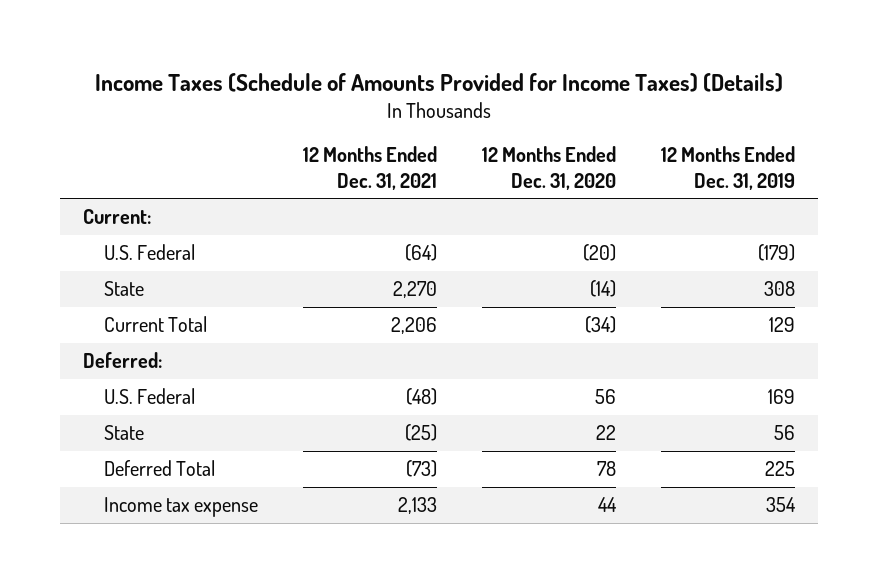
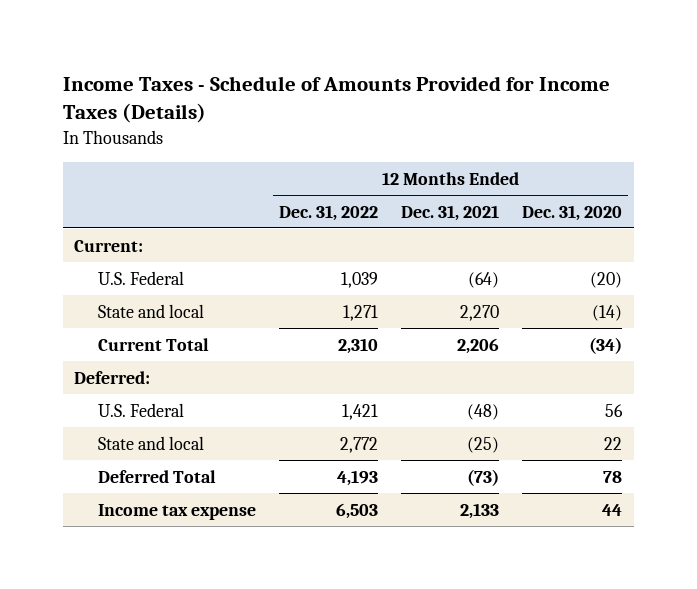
[95,72,784,92] Income Taxes (Schedule of Amounts Provided for Income Taxes) (Details) -> [62,76,610,124] Income Taxes - Schedule of Amounts Provided for Income Taxes (Details)
[661,146,796,190] 12 Months Ended Dec. 31, 2019 -> none
none -> [278,204,378,221] Dec. 31, 2022
[103,281,144,297] State -> [97,303,204,318] State and local
[103,425,144,441] State -> [97,435,204,450] State and local

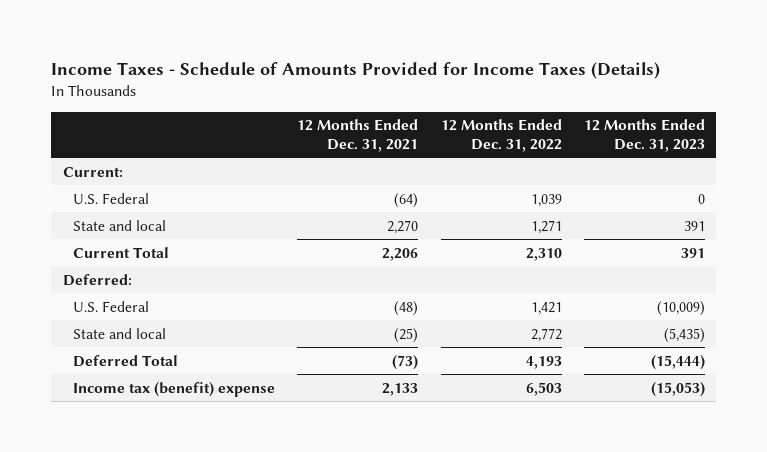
[522,204,623,221] Dec. 31, 2020 -> none
none -> [583,119,705,152] 12 Months Ended Dec. 31, 2023
[97,503,256,520] Income tax expense -> [73,381,276,397] Income tax (benefit) expense

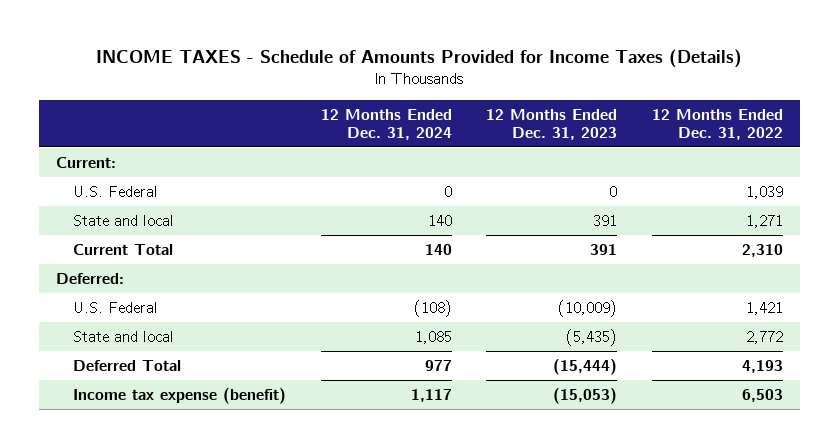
[51,62,661,80] Income Taxes - Schedule of Amounts Provided for Income Taxes (Details) -> [96,49,743,69] INCOME TAXES - Schedule of Amounts Provided for Income Taxes (Details)
[297,119,419,152] 12 Months Ended Dec. 31, 2021 -> none
none -> [320,108,452,141] 12 Months Ended Dec. 31, 2024
[73,381,276,397] Income tax (benefit) expense -> [73,387,287,404] Income tax expense (benefit)

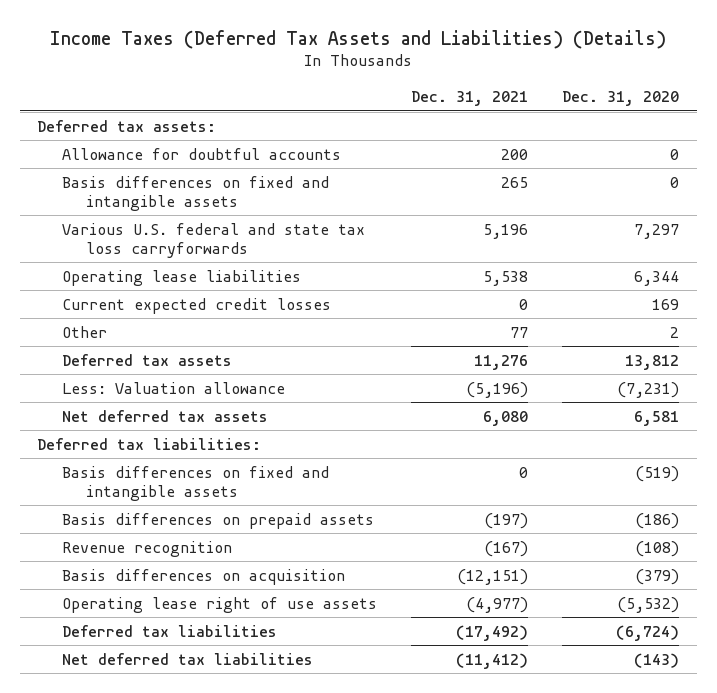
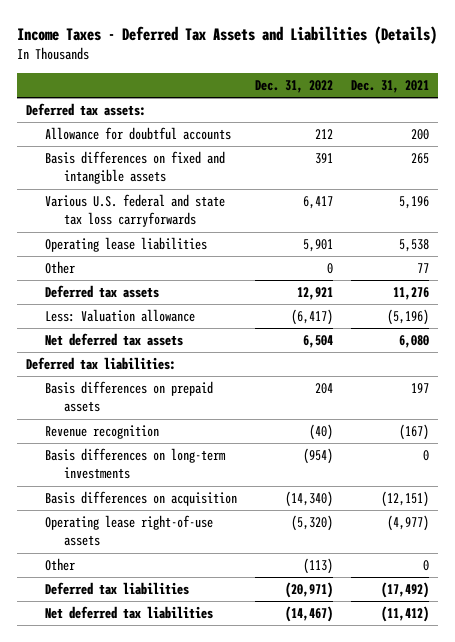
[50,29,667,49] Income Taxes (Deferred Tax Assets and Liabilities) (Details) -> [17,25,438,44] Income Taxes - Deferred Tax Assets and Liabilities (Details)
[562,90,680,106] Dec. 31, 2020 -> none
none -> [255,80,334,94] Dec. 31, 2022
[61,297,331,314] Current expected credit losses -> none
[61,465,329,501] Basis differences on fixed and intangible assets -> none
[484,512,529,529] (197) -> [410,383,429,394] 197
none -> [45,448,227,480] Basis differences on long-term investments
[61,596,377,613] Operating lease right of use assets -> [45,515,214,547] Operating lease right-of-use assets
none -> [45,558,76,572] Other

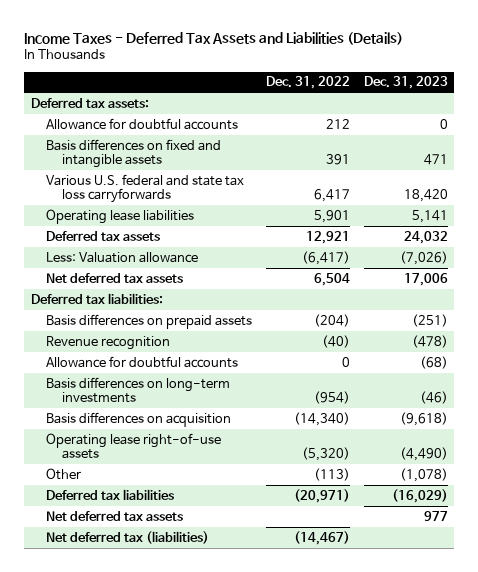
[350,80,429,94] Dec. 31, 2021 -> none
none -> [363,76,448,90] Dec. 31, 2023
[45,261,76,275] Other -> none
[315,383,334,395] 204 -> [313,313,350,327] (204)
none -> [46,355,239,368] Allowance for doubtful accounts
none -> [46,510,184,521] Net deferred tax assets
[45,606,214,620] Net deferred tax liabilities -> [46,530,210,544] Net deferred tax (liabilities)

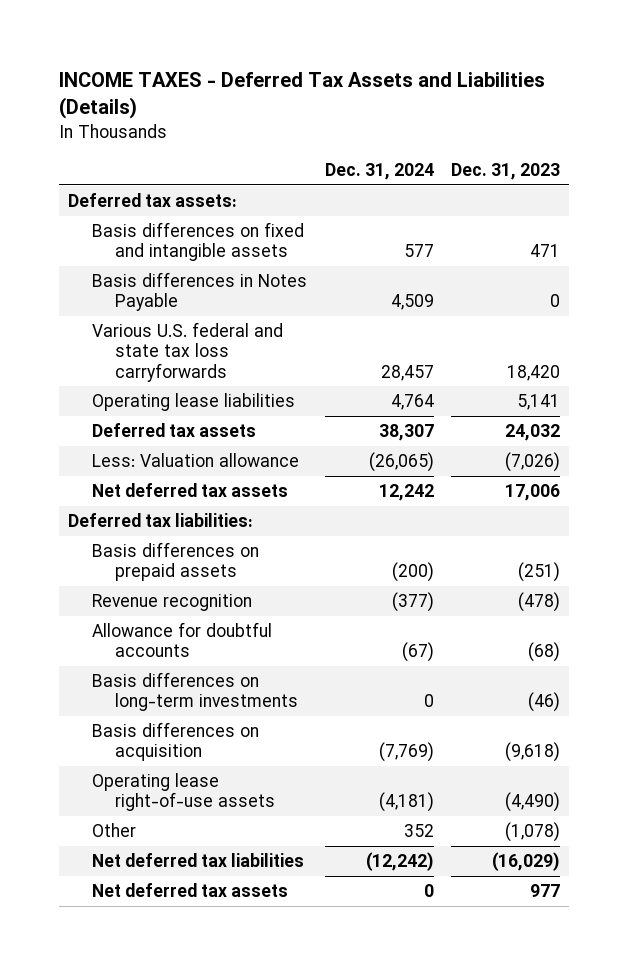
[23,31,403,45] Income Taxes - Deferred Tax Assets and Liabilities (Details) -> [59,71,546,119] INCOME TAXES - Deferred Tax Assets and Liabilities (Details)
[265,76,350,90] Dec. 31, 2022 -> none
none -> [324,163,434,181] Dec. 31, 2024
[46,117,239,130] Allowance for doubtful accounts -> none
none -> [91,272,307,312] Basis differences in Notes Payable
[46,488,175,500] Deferred tax liabilities -> [91,853,304,868] Net deferred tax liabilities
[46,530,210,544] Net deferred tax (liabilities) -> none

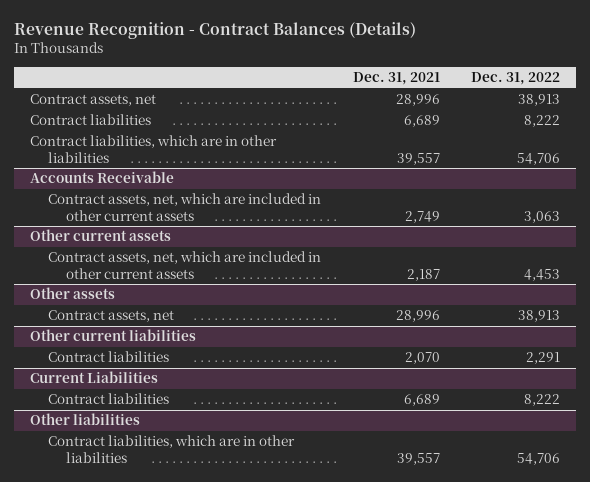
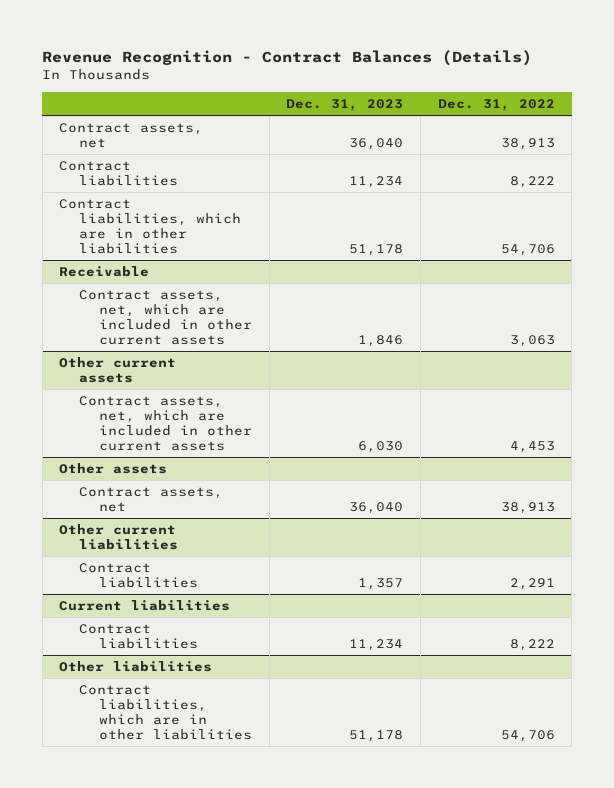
[352,72,440,86] Dec. 31, 2021 -> none
none -> [286,98,404,111] Dec. 31, 2023
[29,171,174,184] Accounts Receivable -> [59,266,150,278] Receivable
[29,371,158,384] Current Liabilities -> [59,600,231,612] Current liabilities

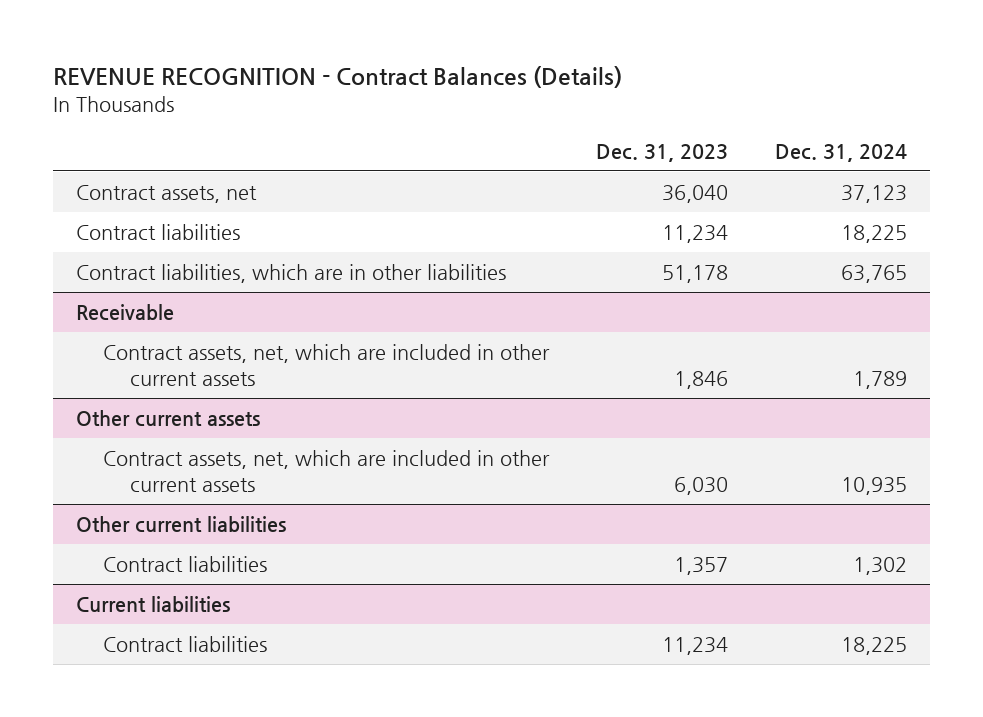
[42,49,533,66] Revenue Recognition - Contract Balances (Details) -> [52,65,622,88] REVENUE RECOGNITION - Contract Balances (Details)
[437,98,555,111] Dec. 31, 2022 -> none
none -> [774,143,907,162] Dec. 31, 2024
[59,463,168,475] Other assets -> none
[79,487,224,512] Contract assets, net -> none
[59,661,213,673] Other liabilities -> none
[79,685,253,740] Contract liabilities, which are in other liabilities -> none

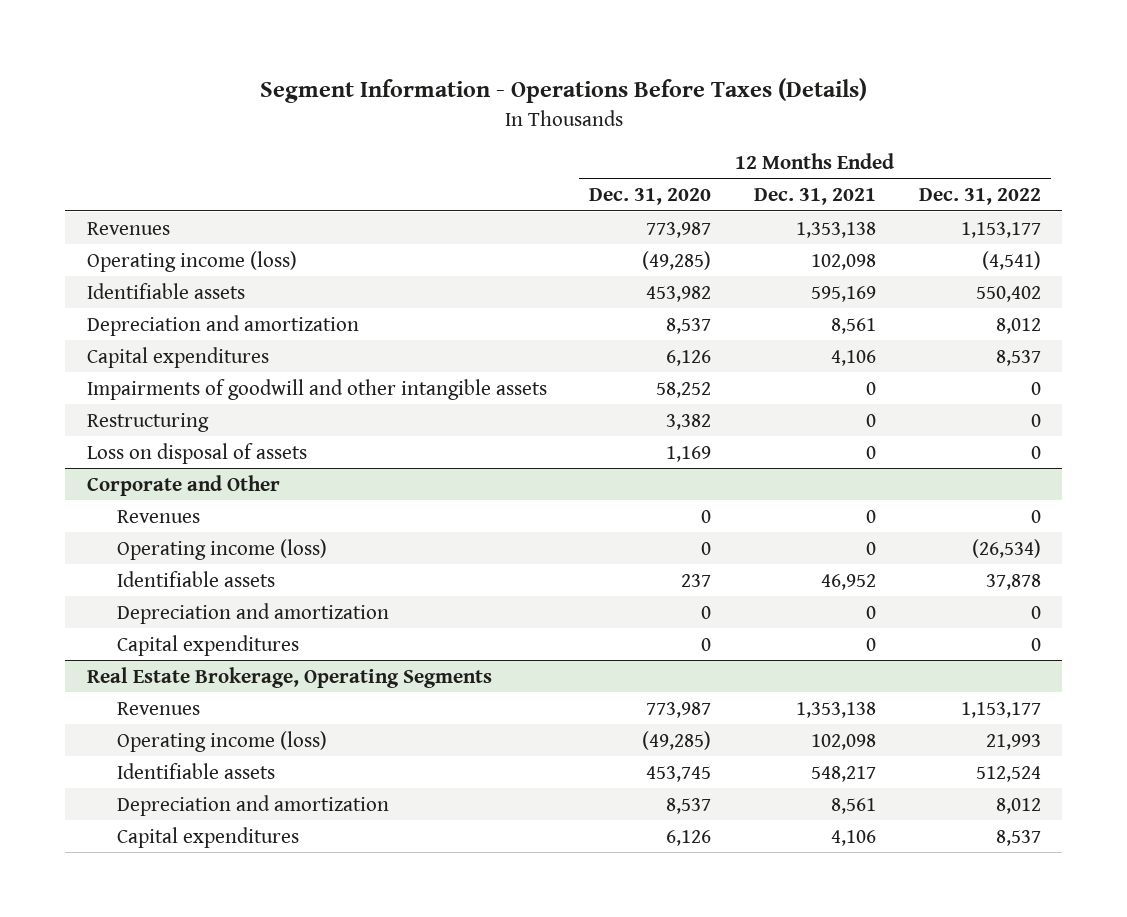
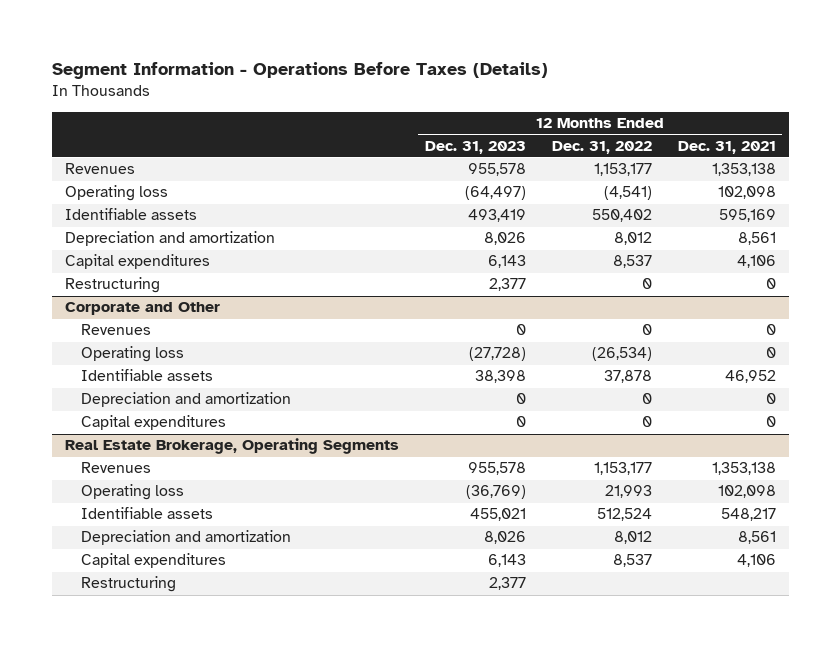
[589,188,712,206] Dec. 31, 2020 -> none
none -> [424,140,526,154] Dec. 31, 2023
[86,250,297,272] Operating income (loss) -> [64,185,168,202] Operating loss
[86,378,547,400] Impairments of goodwill and other intangible assets -> none
[86,442,307,464] Loss on disposal of assets -> none
[117,538,328,560] Operating income (loss) -> [81,346,185,363] Operating loss
[117,730,328,752] Operating income (loss) -> [81,484,185,501] Operating loss
none -> [81,576,177,593] Restructuring

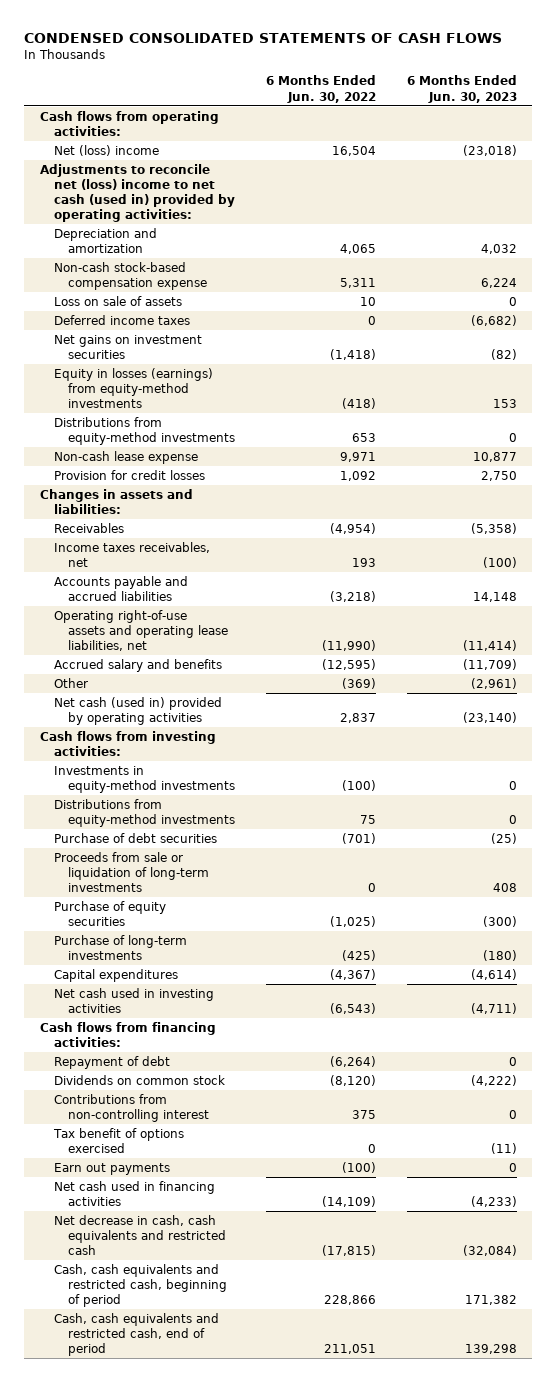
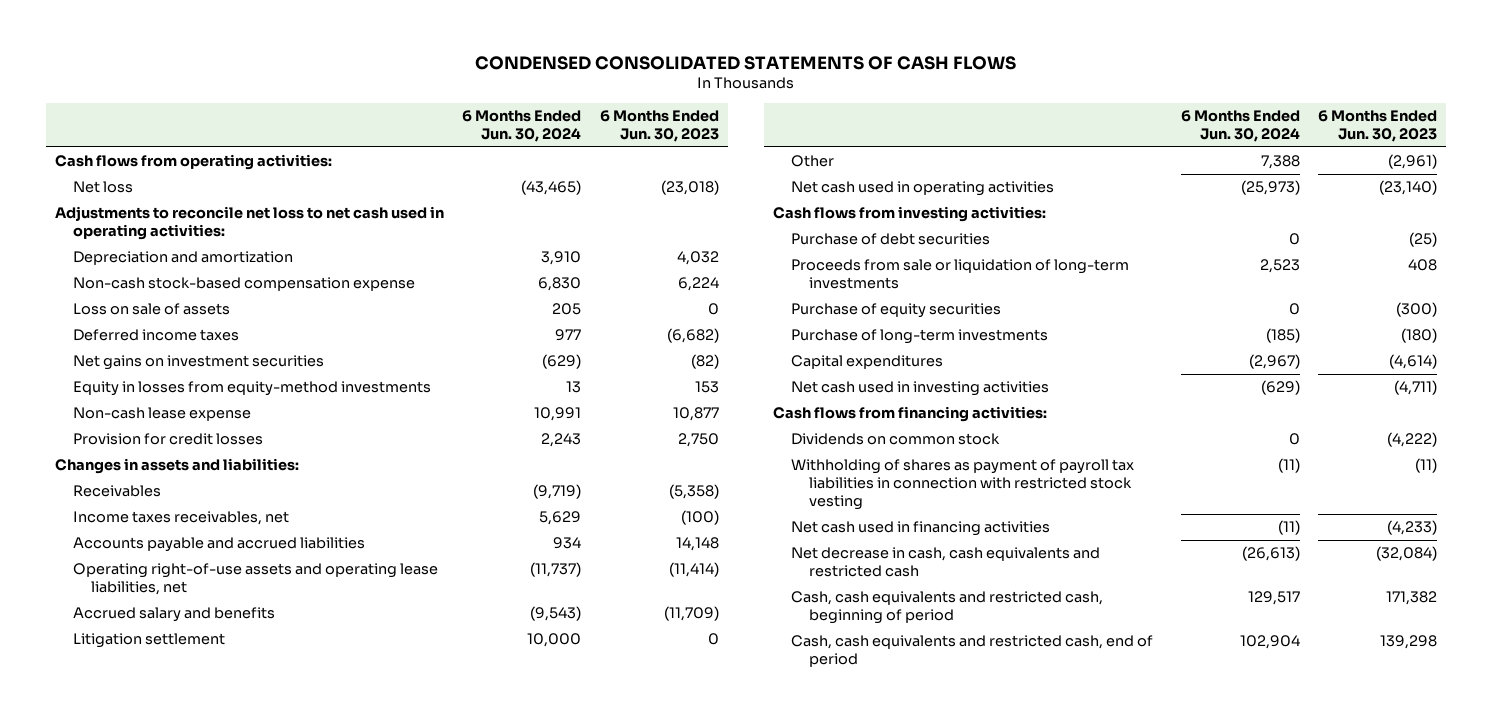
[265,75,376,103] 6 Months Ended Jun. 30, 2022 -> none
none -> [462,110,582,143] 6 Months Ended Jun. 30, 2024
[53,144,159,156] Net (loss) income -> [73,181,134,194] Net loss
[39,163,235,223] Adjustments to reconcile net (loss) income to net cash (used in) provided by operating activities: -> [55,206,445,241] Adjustments to reconcile net loss to net cash used in operating activities:
[53,416,235,445] Distributions from equity-method investments -> none
[53,367,213,409] Equity in losses (earnings) from equity-method investments -> [73,381,432,397] Equity in losses from equity-method investments
none -> [73,633,226,649] Litigation settlement
[53,696,222,725] Net cash (used in) provided by operating activities -> [791,181,1055,197] Net cash used in operating activities
[53,765,235,793] Investments in equity-method investments -> none
[53,798,235,827] Distributions from equity-method investments -> none
[53,1055,170,1069] Repayment of debt -> none
[53,1093,209,1122] Contributions from non-controlling interest -> none
[52,1127,184,1153] Tax benefit of options exercised -> none
[53,1162,170,1175] Earn out payments -> none
none -> [791,459,1135,511] Withholding of shares as payment of payroll tax liabilities in connection with restricted stock vesting

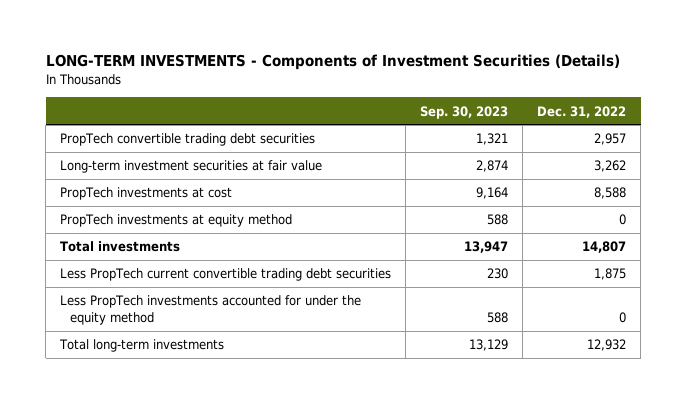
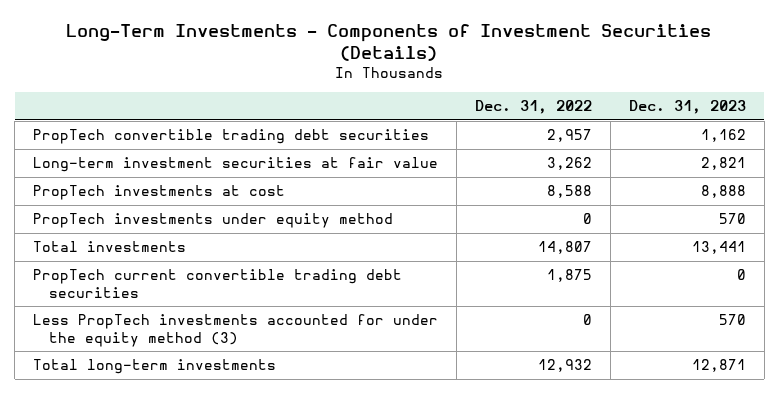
[45,54,620,71] LONG-TERM INVESTMENTS - Components of Investment Securities (Details) -> [66,23,712,61] Long-Term Investments - Components of Investment Securities (Details)
[420,105,509,119] Sep. 30, 2023 -> none
none -> [628,100,746,115] Dec. 31, 2023
[60,214,293,228] PropTech investments at equity method -> [33,213,394,229] PropTech investments under equity method
[60,268,392,282] Less PropTech current convertible trading debt securities -> [33,269,403,298] PropTech current convertible trading debt securities
[60,295,362,326] Less PropTech investments accounted for under the equity method -> [33,314,439,347] Less PropTech investments accounted for under the equity method (3)

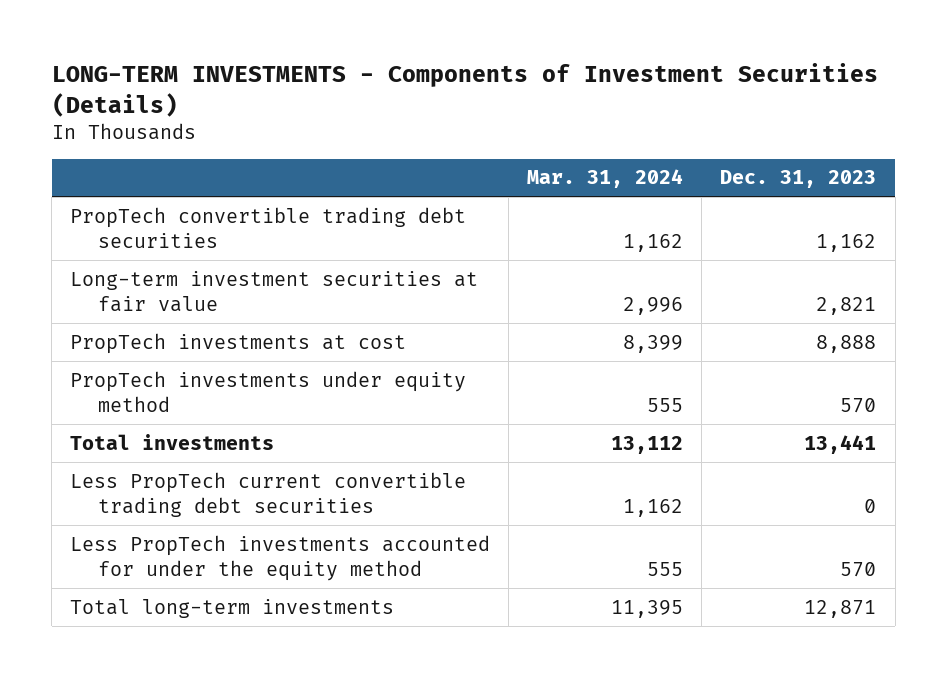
[66,23,712,61] Long-Term Investments - Components of Investment Securities (Details) -> [51,63,878,117] LONG-TERM INVESTMENTS - Components of Investment Securities (Details)
[474,100,592,115] Dec. 31, 2022 -> none
none -> [527,169,684,189] Mar. 31, 2024
[33,269,403,298] PropTech current convertible trading debt securities -> [70,471,467,517] Less PropTech current convertible trading debt securities
[33,314,439,347] Less PropTech investments accounted for under the equity method (3) -> [70,534,491,581] Less PropTech investments accounted for under the equity method

